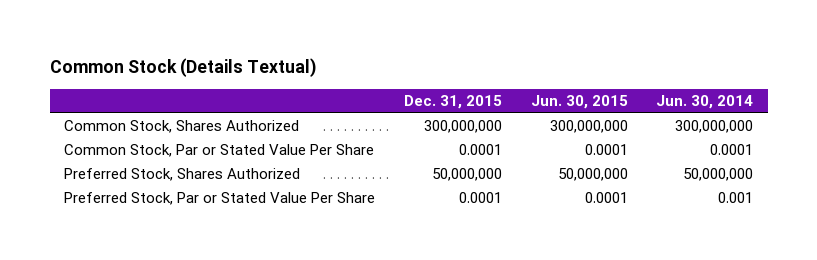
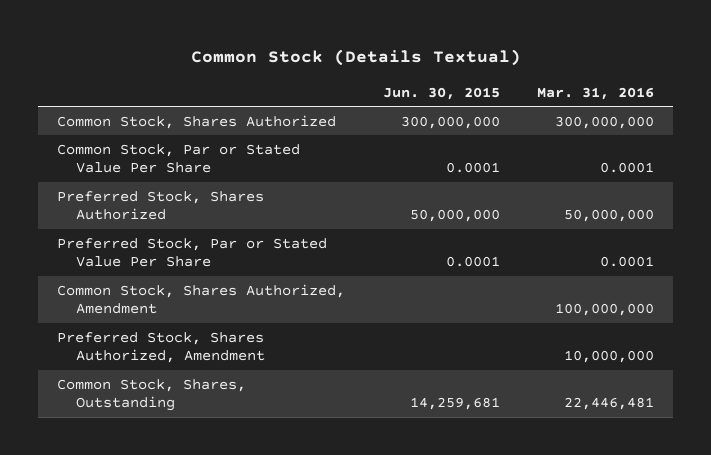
[403,95,502,110] Dec. 31, 2015 -> none
[656,95,754,110] Jun. 30, 2014 -> none
none -> [537,86,655,100] Mar. 31, 2016
none -> [56,283,345,315] Common Stock, Shares Authorized, Amendment
none -> [56,331,266,364] Preferred Stock, Shares Authorized, Amendment
none -> [56,378,246,412] Common Stock, Shares, Outstanding

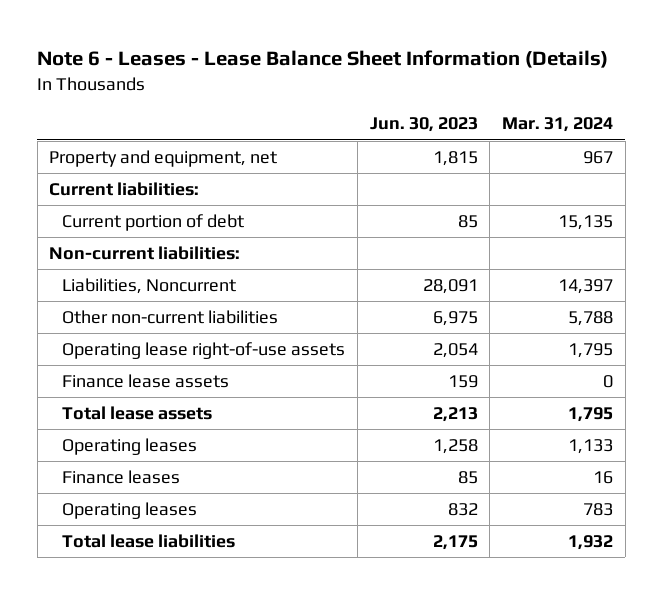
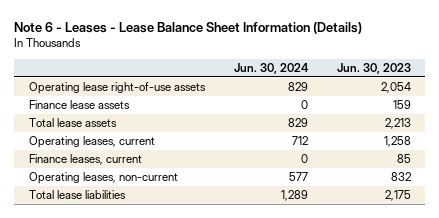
[501,117,613,133] Mar. 31, 2024 -> none
none -> [233,62,309,74] Jun. 30, 2024
[49,149,278,167] Property and equipment, net -> none
[49,181,200,196] Current liabilities: -> none
[62,213,245,231] Current portion of debt -> none
[49,245,241,260] Non-current liabilities: -> none
[62,277,237,294] Liabilities, Noncurrent -> none
[62,309,279,324] Other non-current liabilities -> none
[62,437,198,455] Operating leases -> [28,136,155,149] Operating leases, current
[62,469,181,484] Finance leases -> [28,154,142,166] Finance leases, current
[62,501,198,519] Operating leases -> [28,172,178,185] Operating leases, non-current

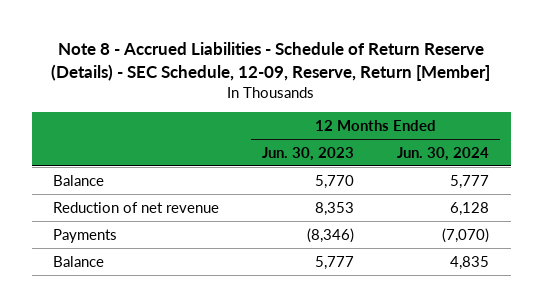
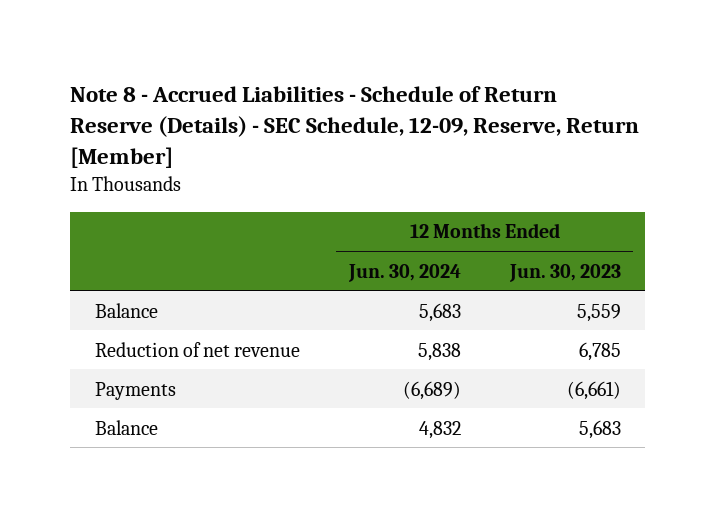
[315,174,355,189] 5,770 -> [576,303,621,322] 5,559
[450,174,490,189] 5,777 -> [418,302,461,322] 5,683
[315,201,355,216] 8,353 -> [578,341,621,361] 6,785
[450,201,490,216] 6,128 -> [417,342,461,361] 5,838
[307,227,355,243] (8,346) -> [566,380,621,400] (6,661)
[442,227,490,243] (7,070) -> [402,380,461,400] (6,689)
[315,255,355,270] 5,777 -> [578,419,621,439] 5,683
[450,255,490,270] 4,835 -> [418,420,461,439] 4,832

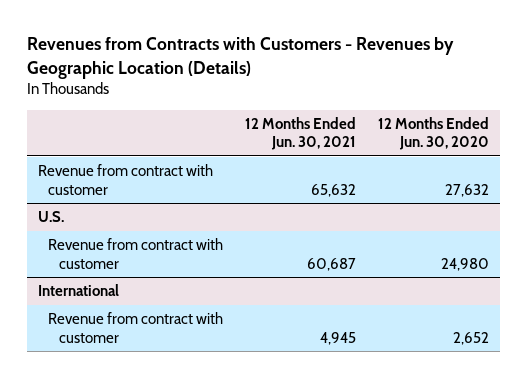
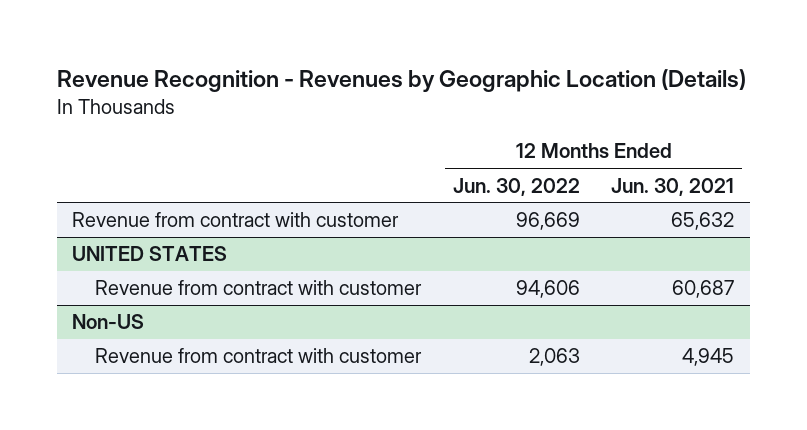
[26,37,454,79] Revenues from Contracts with Customers - Revenues by Geographic Location (Details) -> [56,69,746,93] Revenue Recognition - Revenues by Geographic Location (Details)
[377,116,489,151] 12 Months Ended Jun. 30, 2020 -> none
none -> [452,177,580,196] Jun. 30, 2022
[37,211,64,223] U.S. -> [72,246,228,262] UNITED STATES
[37,284,119,297] International -> [72,314,145,330] Non-US

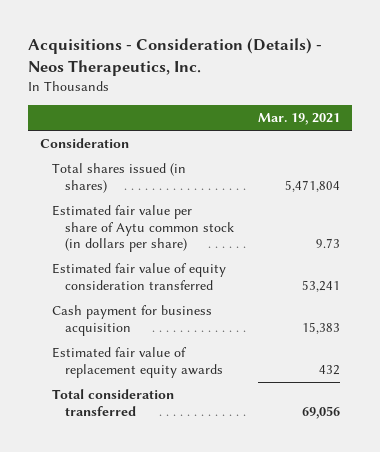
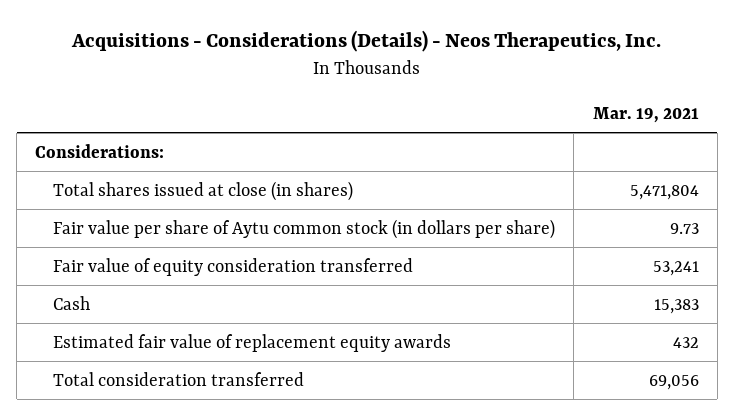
[27,37,322,76] Acquisitions - Consideration (Details) - Neos Therapeutics, Inc. -> [70,30,661,53] Acquisitions - Considerations (Details) - Neos Therapeutics, Inc.
[39,138,129,149] Consideration -> [35,143,165,158] Considerations:
[52,163,187,193] Total shares issued (in shares) -> [52,180,353,201] Total shares issued at close (in shares)
[52,205,234,253] Estimated fair value per share of Aytu common stock (in dollars per share) -> [52,218,555,239] Fair value per share of Aytu common stock (in dollars per share)
[52,263,227,290] Estimated fair value of equity consideration transferred -> [52,257,413,276] Fair value of equity consideration transferred
[52,305,213,336] Cash payment for business acquisition -> [52,295,90,310] Cash

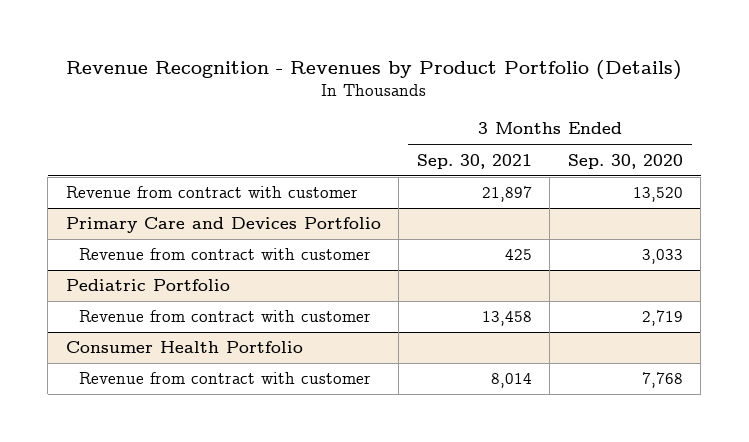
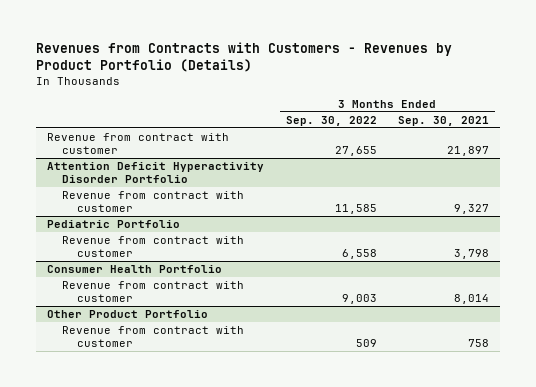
[66,59,683,80] Revenue Recognition - Revenues by Product Portfolio (Details) -> [36,42,453,73] Revenues from Contracts with Customers - Revenues by Product Portfolio (Details)
[567,153,683,169] Sep. 30, 2020 -> none
none -> [285,115,377,126] Sep. 30, 2022
[65,217,381,234] Primary Care and Devices Portfolio -> none
none -> [46,161,264,183] Attention Deficit Hyperactivity Disorder Portfolio
[504,249,532,261] 425 -> [454,203,490,214] 9,327
[481,311,532,327] 13,458 -> [454,248,490,259] 3,798
none -> [46,309,208,318] Other Product Portfolio
none -> [61,325,244,347] Revenue from contract with customer

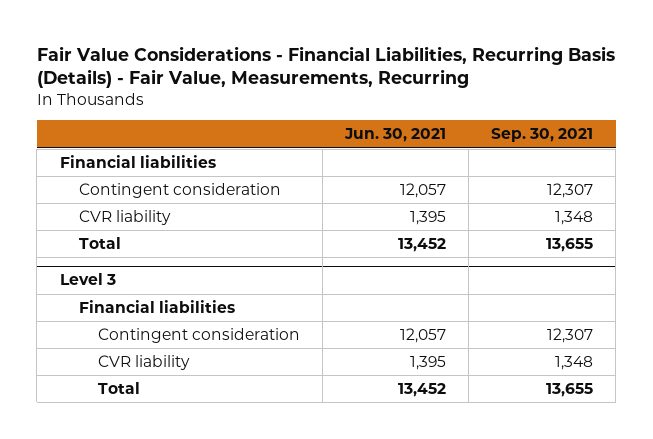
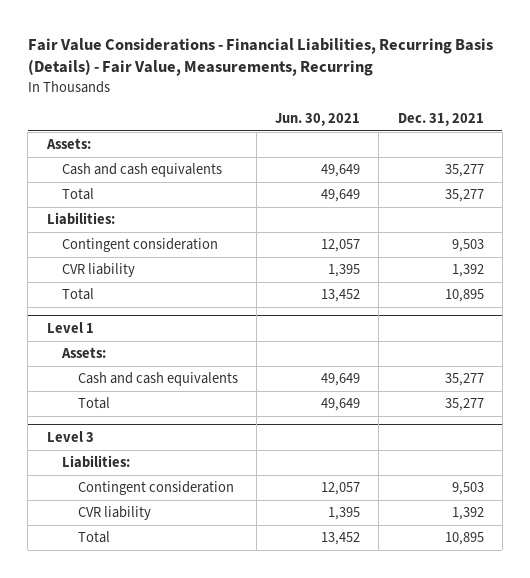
[491,128,594,143] Sep. 30, 2021 -> none
none -> [397,113,484,127] Dec. 31, 2021
none -> [45,138,91,150] Assets:
none -> [62,163,223,178] Cash and cash equivalents
none -> [62,188,95,201] Total
[59,155,216,169] Financial liabilities -> [46,212,115,226] Liabilities:
none -> [46,322,94,334] Level 1
none -> [61,347,107,359] Assets:
none -> [77,372,238,387] Cash and cash equivalents
none -> [77,397,110,410] Total
[78,300,235,314] Financial liabilities -> [62,455,131,469] Liabilities:

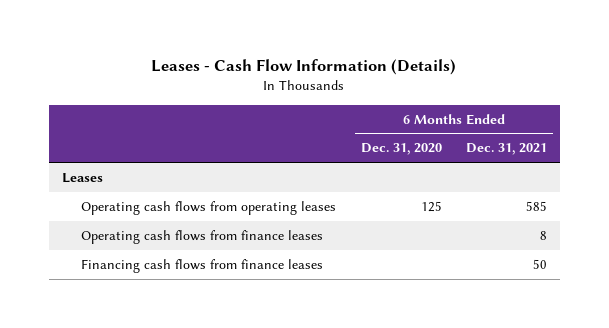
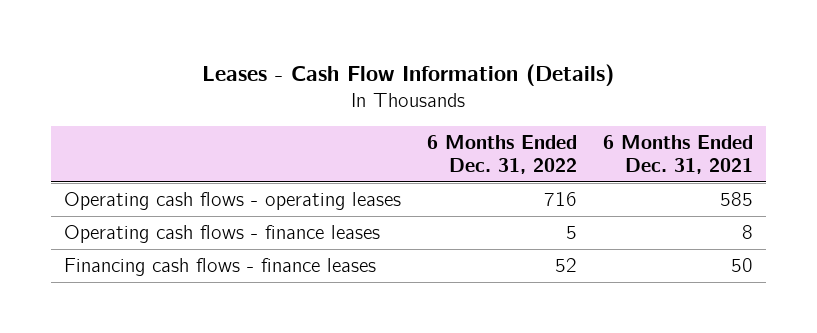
[360,143,442,156] Dec. 31, 2020 -> none
none -> [426,135,577,174] 6 Months Ended Dec. 31, 2022
[61,173,103,184] Leases -> none
[81,201,337,216] Operating cash flows from operating leases -> [63,192,401,211] Operating cash flows - operating leases
[81,230,324,245] Operating cash flows from finance leases -> [63,225,380,244] Operating cash flows - finance leases
[81,259,324,274] Financing cash flows from finance leases -> [63,258,376,277] Financing cash flows - finance leases

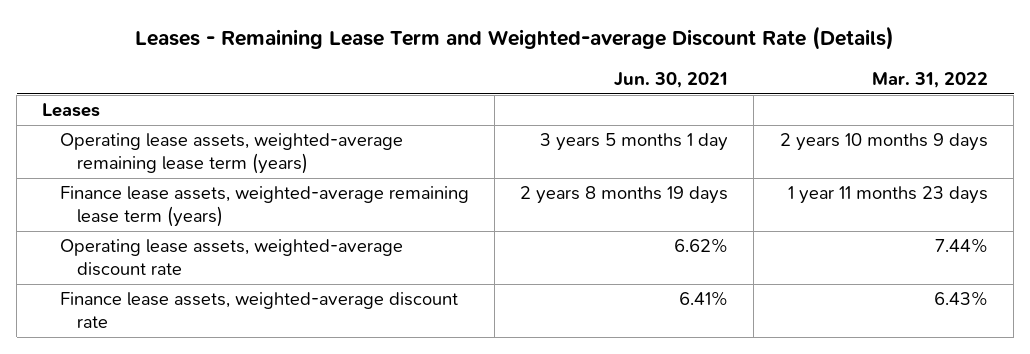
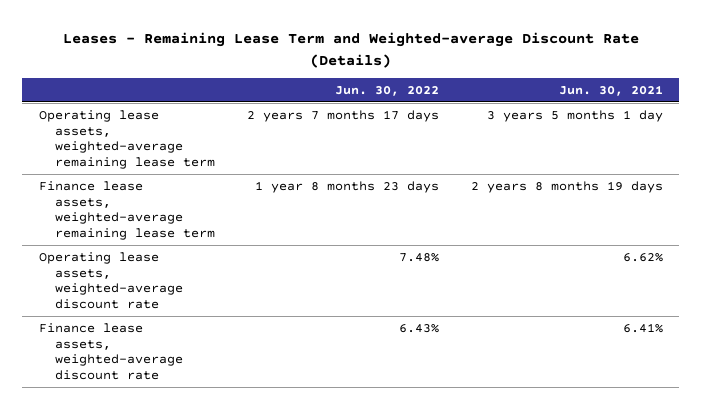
[871,71,988,88] Mar. 31, 2022 -> none
none -> [335,85,440,96] Jun. 30, 2022
[42,103,101,118] Leases -> none
[59,133,403,175] Operating lease assets, weighted-average remaining lease term (years) -> [38,109,215,170] Operating lease assets, weighted-average remaining lease term
[59,186,469,228] Finance lease assets, weighted-average remaining lease term (years) -> [38,180,215,241] Finance lease assets, weighted-average remaining lease term

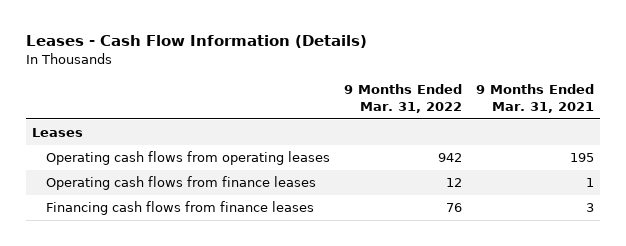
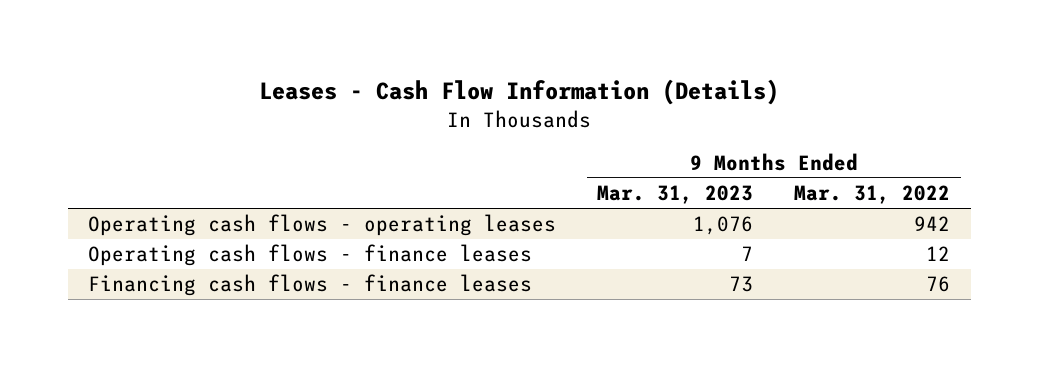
[475,84,594,114] 9 Months Ended Mar. 31, 2021 -> none
none -> [597,185,754,205] Mar. 31, 2023
[32,128,84,138] Leases -> none
[46,151,331,166] Operating cash flows from operating leases -> [88,214,557,237] Operating cash flows - operating leases
[46,176,317,191] Operating cash flows from finance leases -> [88,244,533,267] Operating cash flows - finance leases
[46,201,315,216] Financing cash flows from finance leases -> [88,274,533,297] Financing cash flows - finance leases

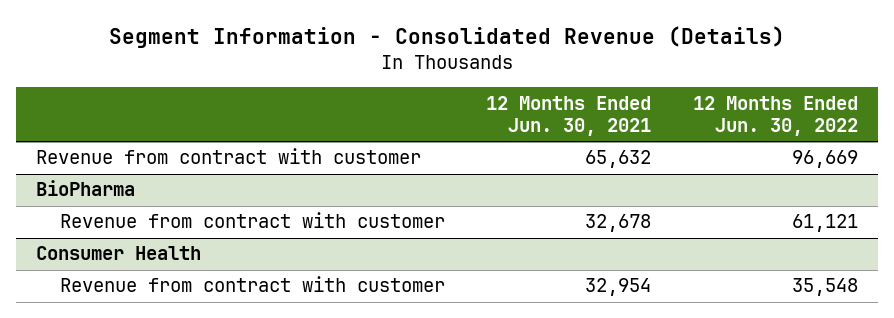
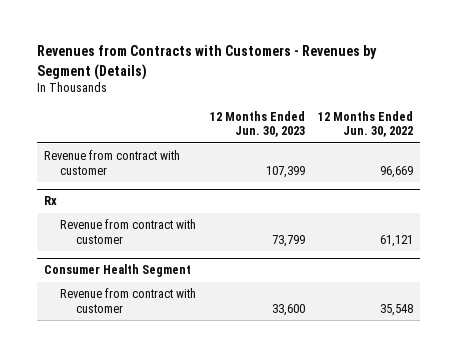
[108,26,785,49] Segment Information - Consolidated Revenue (Details) -> [37,45,378,80] Revenues from Contracts with Customers - Revenues by Segment (Details)
[486,95,652,136] 12 Months Ended Jun. 30, 2021 -> none
none -> [209,110,305,138] 12 Months Ended Jun. 30, 2023
[36,180,136,197] BioPharma -> none
none -> [44,196,58,206] Rx
[36,246,202,261] Consumer Health -> [44,264,192,278] Consumer Health Segment

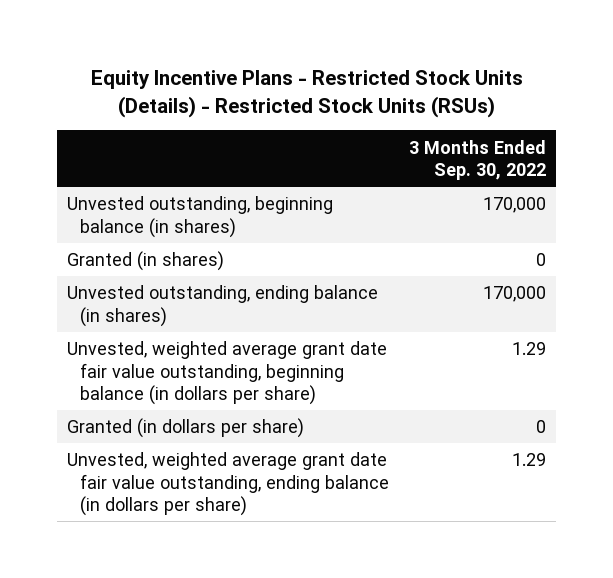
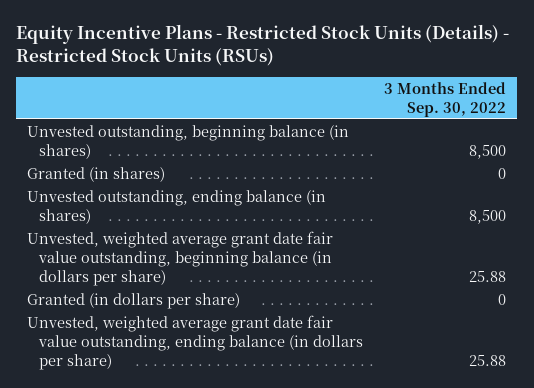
[483,197,547,214] 170,000 -> [469,144,507,159] 8,500
[483,286,547,303] 170,000 -> [469,209,507,224] 8,500
[512,342,547,356] 1.29 -> [469,271,507,283] 25.88
[512,453,547,467] 1.29 -> [469,355,507,367] 25.88

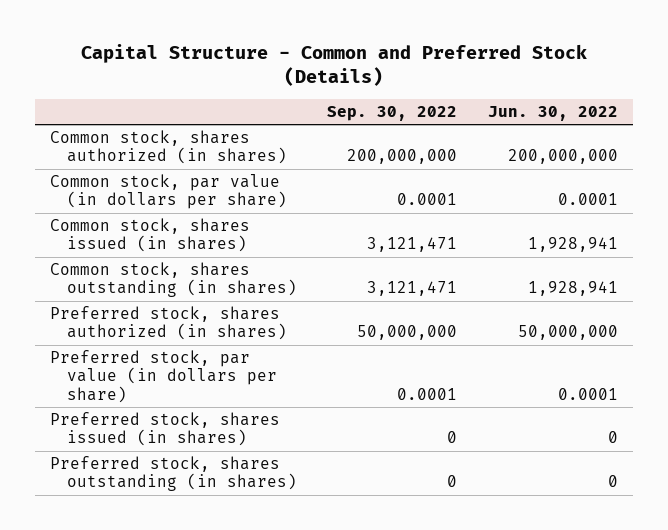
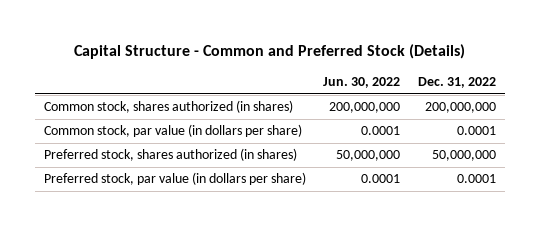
[327,105,458,121] Sep. 30, 2022 -> none
none -> [418,77,497,89] Dec. 31, 2022
[50,218,251,253] Common stock, shares issued (in shares) -> none
[50,262,298,298] Common stock, shares outstanding (in shares) -> none
[50,412,281,447] Preferred stock, shares issued (in shares) -> none
[50,456,298,492] Preferred stock, shares outstanding (in shares) -> none

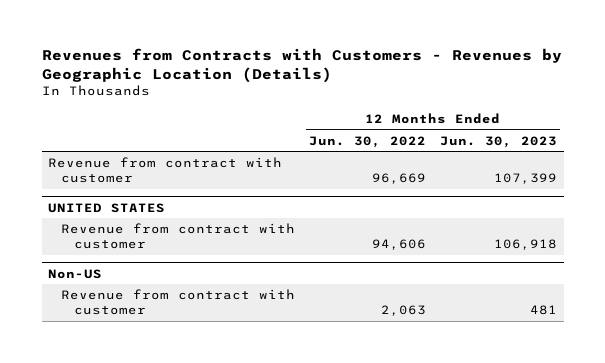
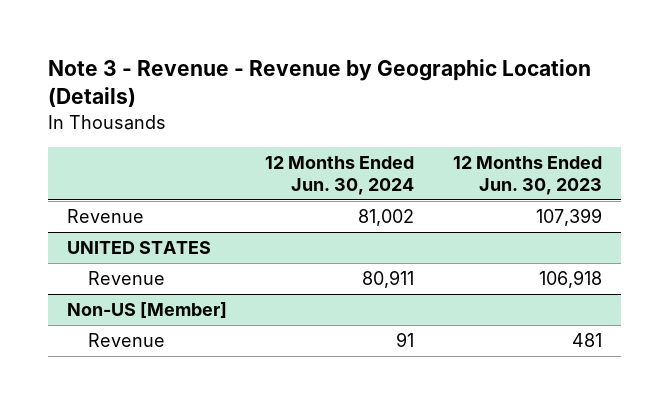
[41,48,562,83] Revenues from Contracts with Customers - Revenues by Geographic Location (Details) -> [47,58,591,108] Note 3 - Revenue - Revenue by Geographic Location (Details)
[309,135,427,148] Jun. 30, 2022 -> none
none -> [265,155,415,196] 12 Months Ended Jun. 30, 2024
[48,157,283,184] Revenue from contract with customer -> [66,209,144,224] Revenue
[61,223,296,250] Revenue from contract with customer -> [88,271,166,286] Revenue
[48,268,103,279] Non-US -> [66,302,227,320] Non-US [Member]
[61,289,296,316] Revenue from contract with customer -> [88,333,166,348] Revenue

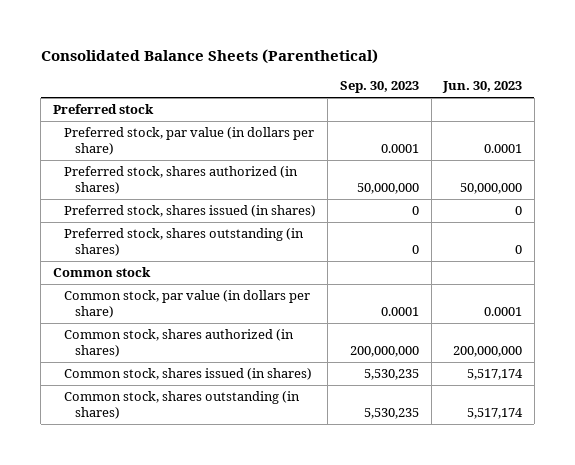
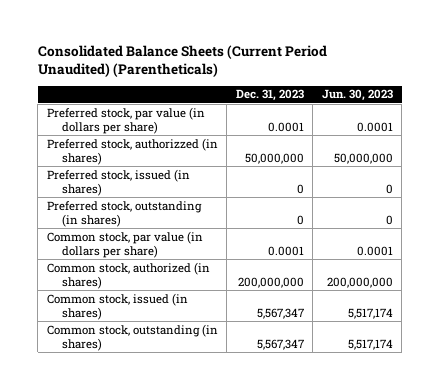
[40,48,378,64] Consolidated Balance Sheets (Parenthetical) -> [37,45,327,78] Consolidated Balance Sheets (Current Period Unaudited) (Parentheticals)
[339,81,419,94] Sep. 30, 2023 -> none
none -> [235,89,304,102] Dec. 31, 2023
[52,104,154,115] Preferred stock -> none
[52,267,151,278] Common stock -> none
[63,166,298,195] Preferred stock, shares authorized (in shares) -> [46,137,218,165] Preferred stock, authorizzed (in shares)
[63,205,316,218] Preferred stock, shares issued (in shares) -> [46,168,190,196] Preferred stock, issued (in shares)
[63,228,304,257] Preferred stock, shares outstanding (in shares) -> [46,200,202,227] Preferred stock, outstanding (in shares)
[63,329,294,358] Common stock, shares authorized (in shares) -> [46,261,210,289] Common stock, authorized (in shares)
[63,368,312,381] Common stock, shares issued (in shares) -> [46,292,188,320] Common stock, issued (in shares)
[63,391,300,420] Common stock, shares outstanding (in shares) -> [46,323,218,351] Common stock, outstanding (in shares)

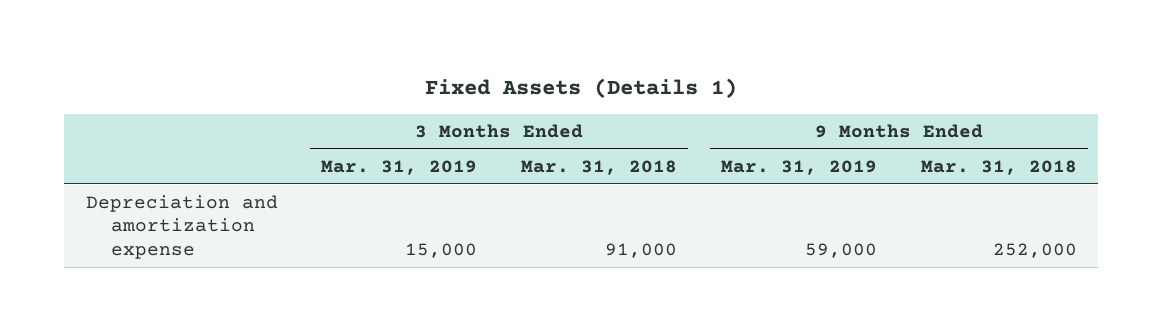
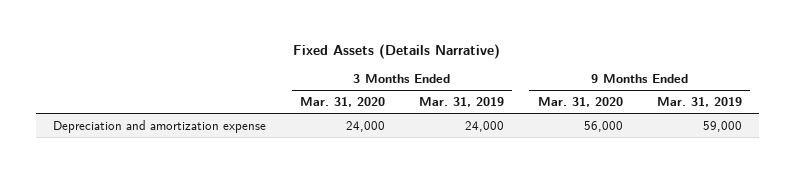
[425,78,738,99] Fixed Assets (Details 1) -> [293,44,501,60] Fixed Assets (Details Narrative)
[521,159,678,175] Mar. 31, 2018 -> none
[920,159,1077,175] Mar. 31, 2018 -> none
none -> [300,97,386,108] Mar. 31, 2020
none -> [537,97,623,108] Mar. 31, 2020
[405,242,478,258] 15,000 -> [464,120,504,132] 24,000

